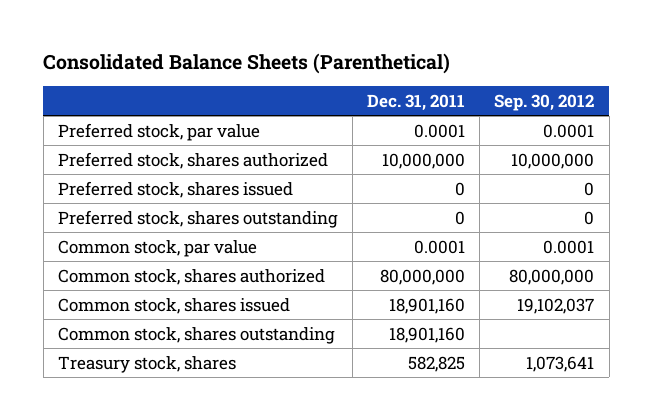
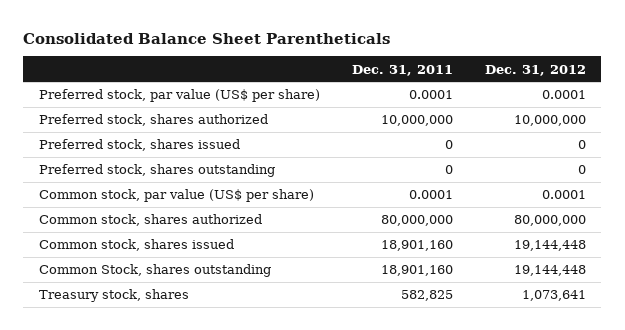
[43,53,451,75] Consolidated Balance Sheets (Parenthetical) -> [23,32,391,44] Consolidated Balance Sheet Parentheticals
[494,93,595,111] Sep. 30, 2012 -> none
none -> [484,64,586,76] Dec. 31, 2012
[57,122,260,141] Preferred stock, par value -> [39,89,321,103] Preferred stock, par value (US$ per share)
[57,239,257,257] Common stock, par value -> [39,189,315,203] Common stock, par value (US$ per share)
[57,326,335,344] Common stock, shares outstanding -> [39,264,272,278] Common Stock, shares outstanding

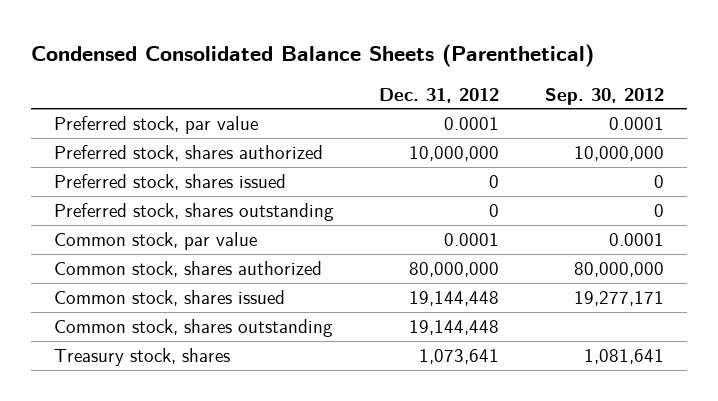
[23,32,391,44] Consolidated Balance Sheet Parentheticals -> [31,43,595,67] Condensed Consolidated Balance Sheets (Parenthetical)
[351,64,453,76] Dec. 31, 2011 -> none
none -> [544,87,664,105] Sep. 30, 2012
[39,89,321,103] Preferred stock, par value (US$ per share) -> [53,116,258,135] Preferred stock, par value
[39,189,315,203] Common stock, par value (US$ per share) -> [53,232,257,251] Common stock, par value
[39,264,272,278] Common Stock, shares outstanding -> [53,319,333,338] Common stock, shares outstanding

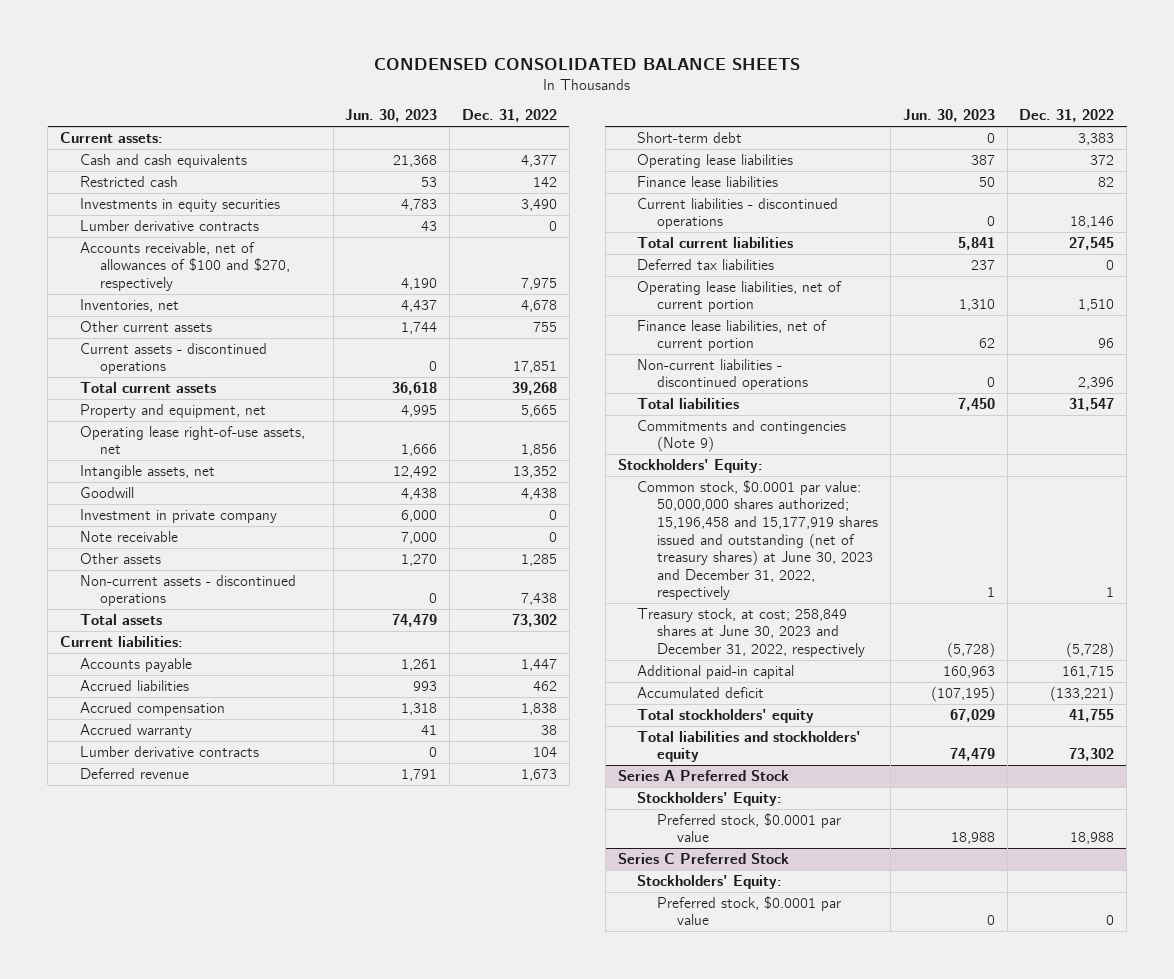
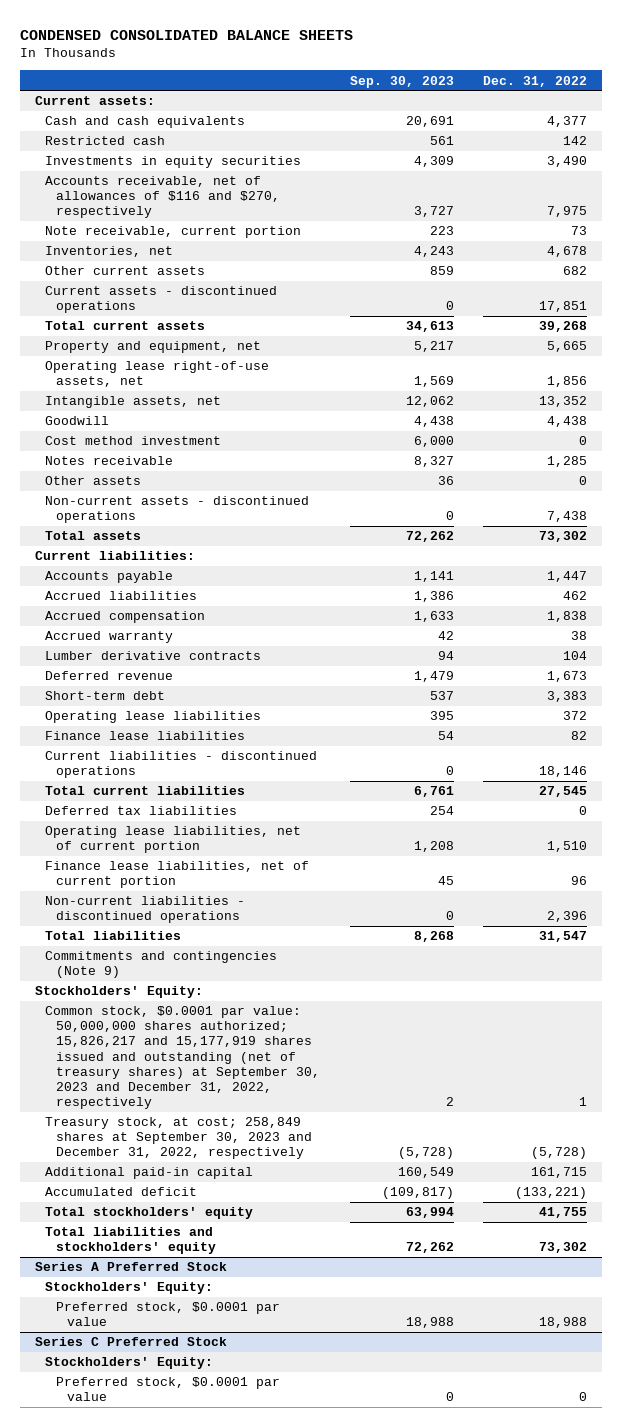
[345,109,438,123] Jun. 30, 2023 -> none
none -> [349,75,454,88] Sep. 30, 2023
[80,219,260,231] Lumber derivative contracts -> none
[80,241,290,291] Accounts receivable, net of allowances of $100 and $270, respectively -> [45,176,281,219] Accounts receivable, net of allowances of $116 and $270, respectively
none -> [45,226,302,239] Note receivable, current portion
[532,321,557,332] 755 -> [563,266,588,276] 682
[80,508,278,523] Investment in private company -> [45,436,222,446] Cost method investment
[80,530,179,542] Note receivable -> [45,456,174,466] Notes receivable
[548,531,557,542] 0 -> [547,456,588,468] 1,285
[520,553,557,566] 1,285 -> [579,476,588,486] 0
[637,479,879,601] Common stock, $0.0001 par value: 50,000,000 shares authorized; 15,196,458 and 15,177,919 shares issued and outstanding (net of treasury shares) at June 30, 2023 and December 31, 2022, respectively -> [45,1006,321,1109] Common stock, $0.0001 par value: 50,000,000 shares authorized; 15,826,217 and 15,177,919 shares issued and outstanding (net of treasury shares) at September 30, 2023 and December 31, 2022, respectively
[637,607,866,657] Treasury stock, at cost; 258,849 shares at June 30, 2023 and December 31, 2022, respectively -> [45,1117,313,1160] Treasury stock, at cost; 258,849 shares at September 30, 2023 and December 31, 2022, respectively

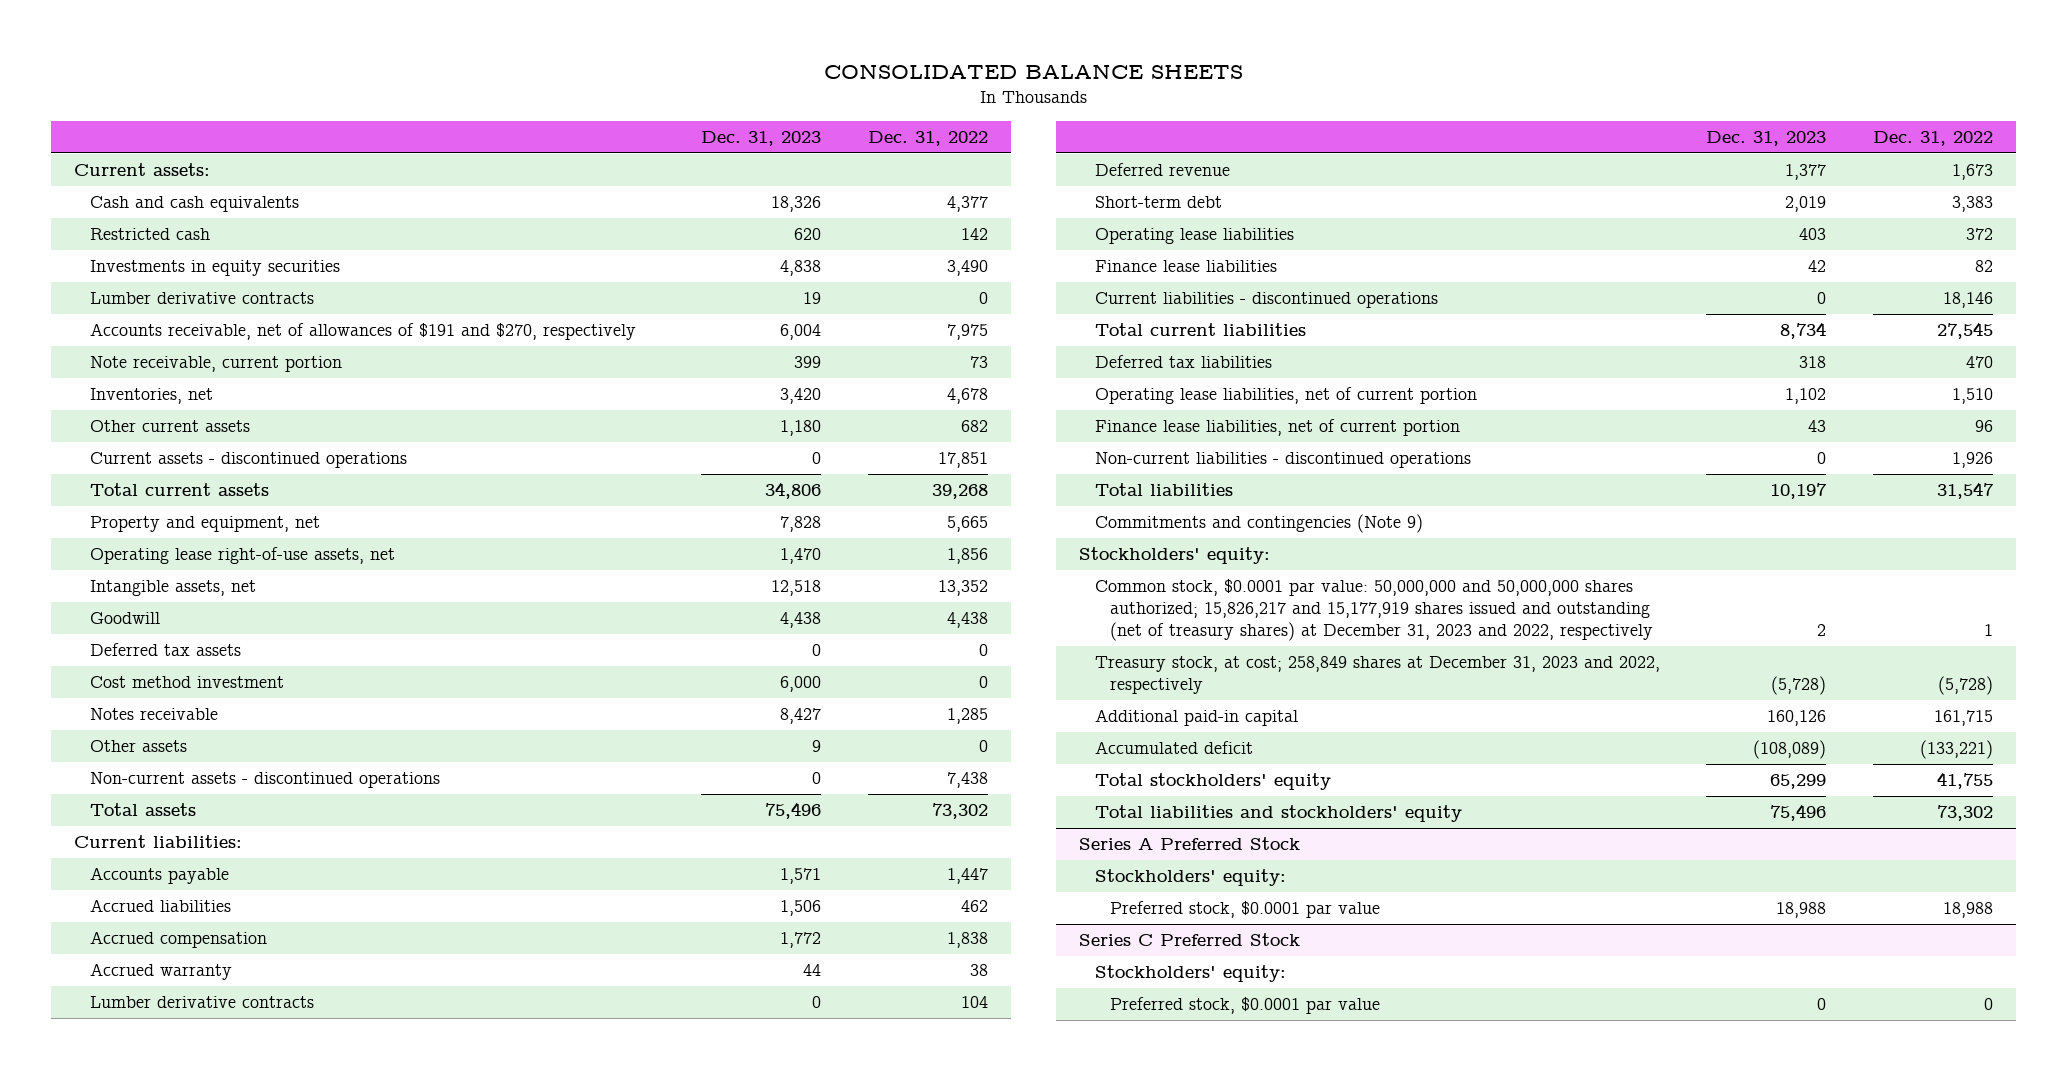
[20,30,354,41] CONDENSED CONSOLIDATED BALANCE SHEETS -> [823,63,1243,79] CONSOLIDATED BALANCE SHEETS
[349,75,454,88] Sep. 30, 2023 -> none
none -> [701,130,822,146] Dec. 31, 2023
none -> [89,292,314,305] Lumber derivative contracts
[45,176,281,219] Accounts receivable, net of allowances of $116 and $270, respectively -> [89,323,636,341] Accounts receivable, net of allowances of $191 and $270, respectively
none -> [89,643,241,657] Deferred tax assets
[579,806,588,816] 0 -> [1965,356,1993,369] 470
[547,911,588,923] 2,396 -> [1951,452,1993,469] 1,926
[34,986,203,999] Stockholders' Equity: -> [1079,547,1271,565] Stockholders' equity:
[45,1006,321,1109] Common stock, $0.0001 par value: 50,000,000 shares authorized; 15,826,217 and 15,177,919 shares issued and outstanding (net of treasury shares) at September 30, 2023 and December 31, 2022, respectively -> [1094,579,1654,641] Common stock, $0.0001 par value: 50,000,000 and 50,000,000 shares authorized; 15,826,217 and 15,177,919 shares issued and outstanding (net of treasury shares) at December 31, 2023 and 2022, respectively
[45,1117,313,1160] Treasury stock, at cost; 258,849 shares at September 30, 2023 and December 31, 2022, respectively -> [1094,656,1660,695] Treasury stock, at cost; 258,849 shares at December 31, 2023 and 2022, respectively
[45,1282,214,1295] Stockholders' Equity: -> [1094,869,1286,887] Stockholders' equity:
[45,1357,214,1370] Stockholders' Equity: -> [1094,965,1286,983] Stockholders' equity:

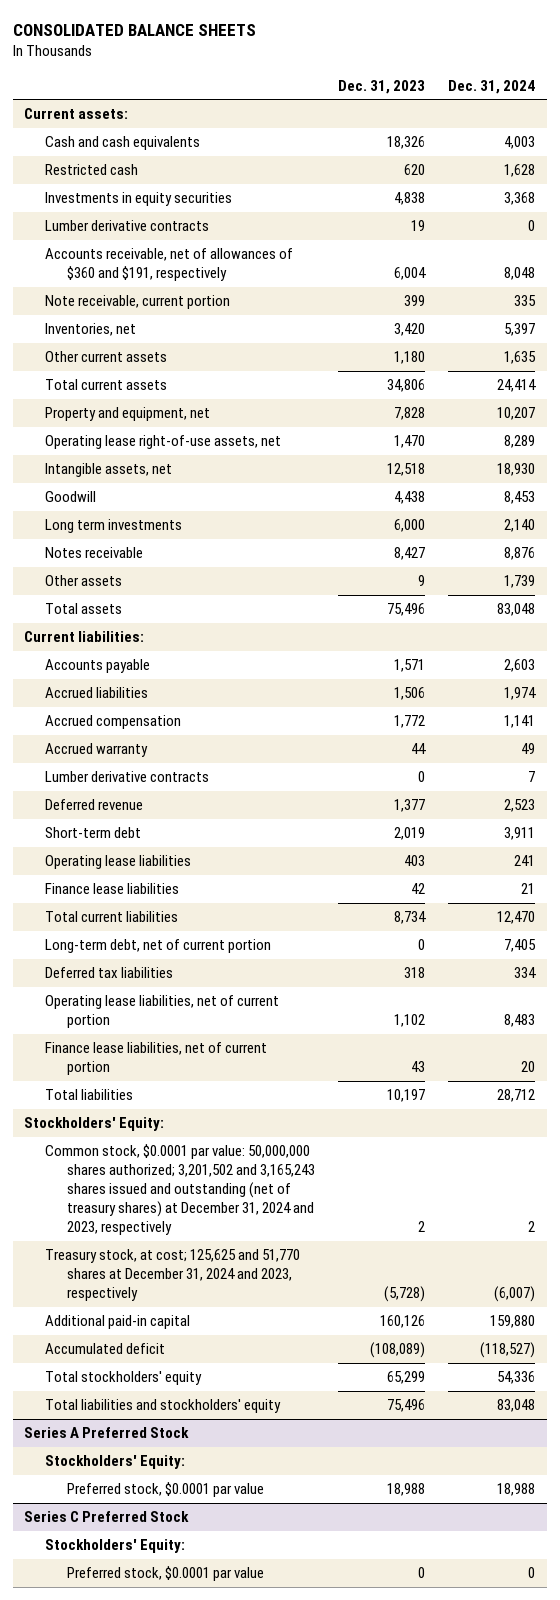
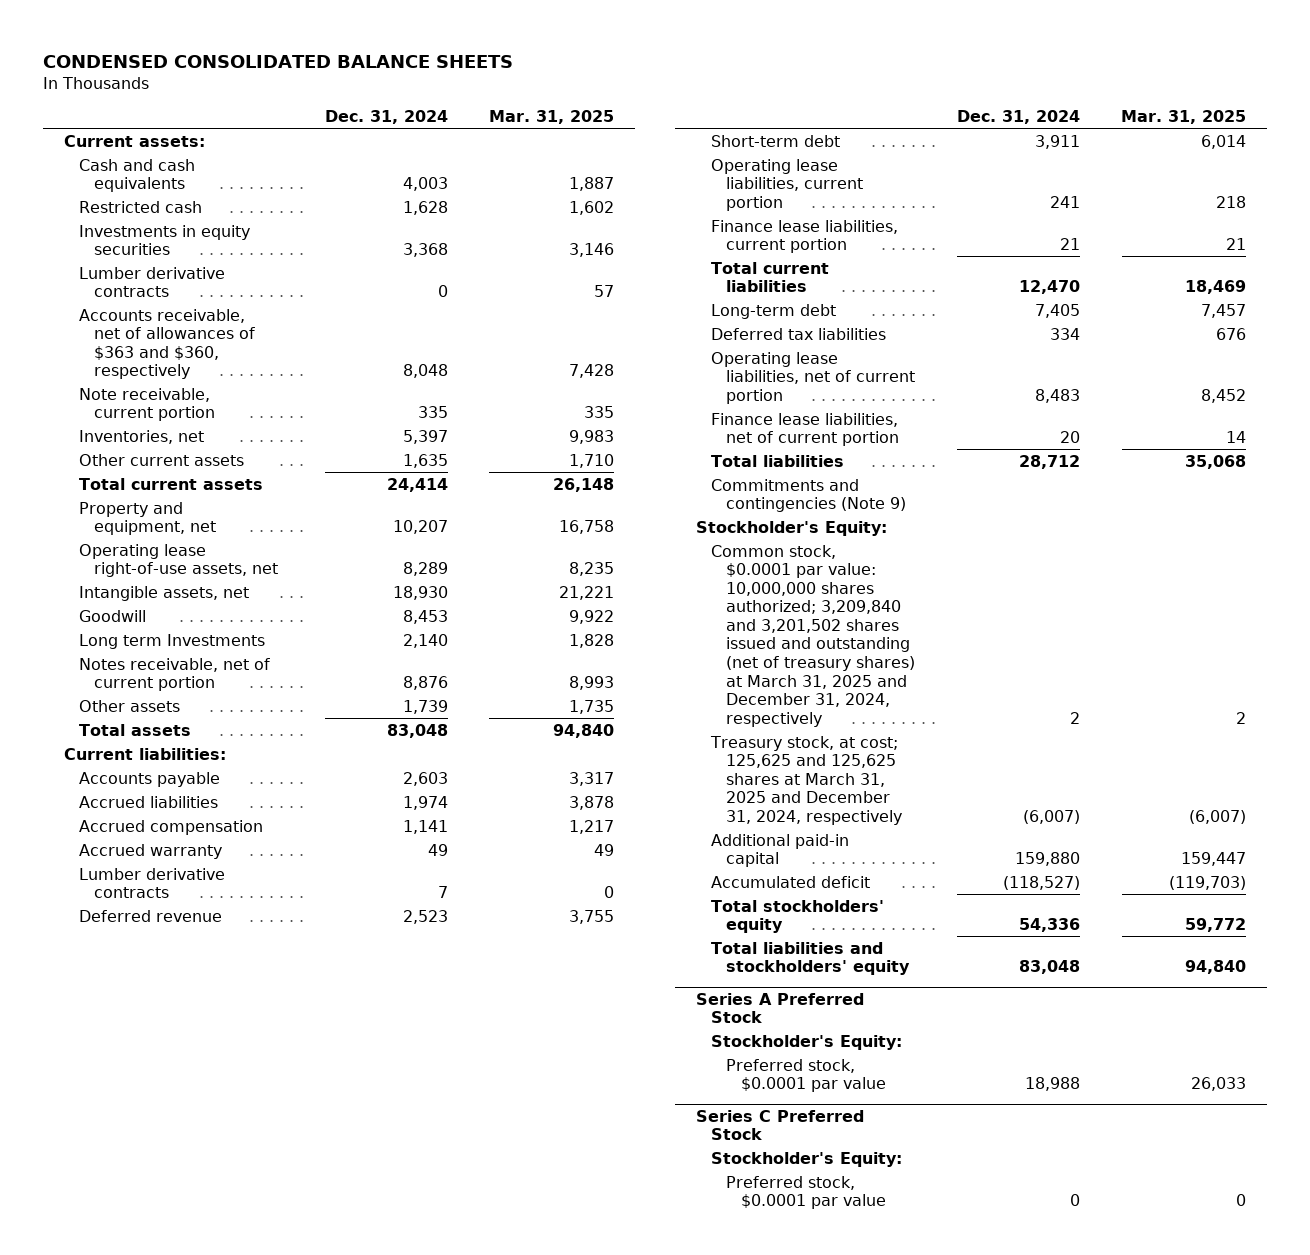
[12,23,256,36] CONSOLIDATED BALANCE SHEETS -> [43,54,514,68] CONDENSED CONSOLIDATED BALANCE SHEETS
[337,79,425,94] Dec. 31, 2023 -> none
none -> [489,110,615,125] Mar. 31, 2025
[45,248,294,282] Accounts receivable, net of allowances of $360 and $191, respectively -> [78,308,255,380] Accounts receivable, net of allowances of $363 and $360, respectively
[45,519,183,534] Long term investments -> [78,633,265,649] Long term Investments
[45,547,144,559] Notes receivable -> [78,657,270,692] Notes receivable, net of current portion
[45,855,192,870] Operating lease liabilities -> [710,158,863,211] Operating lease liabilities, current portion
[45,883,180,895] Finance lease liabilities -> [710,219,898,254] Finance lease liabilities, current portion
[45,939,272,954] Long-term debt, net of current portion -> [710,303,836,319] Long-term debt
none -> [710,478,906,513] Commitments and contingencies (Note 9)
[24,1117,165,1132] Stockholders' Equity: -> [695,520,887,536] Stockholder's Equity:
[45,1144,315,1236] Common stock, $0.0001 par value: 50,000,000 shares authorized; 3,201,502 and 3,165,243 shares issued and outstanding (net of treasury shares) at December 31, 2024 and 2023, respectively -> [710,544,915,727] Common stock, $0.0001 par value: 10,000,000 shares authorized; 3,209,840 and 3,201,502 shares issued and outstanding (net of treasury shares) at March 31, 2025 and December 31, 2024, respectively
[45,1249,301,1302] Treasury stock, at cost; 125,625 and 51,770 shares at December 31, 2024 and 2023, respectively -> [709,735,902,825] Treasury stock, at cost; 125,625 and 125,625 shares at March 31, 2025 and December 31, 2024, respectively
[45,1455,186,1470] Stockholders' Equity: -> [710,1034,902,1050] Stockholder's Equity:
[45,1539,186,1554] Stockholders' Equity: -> [710,1151,902,1167] Stockholder's Equity:

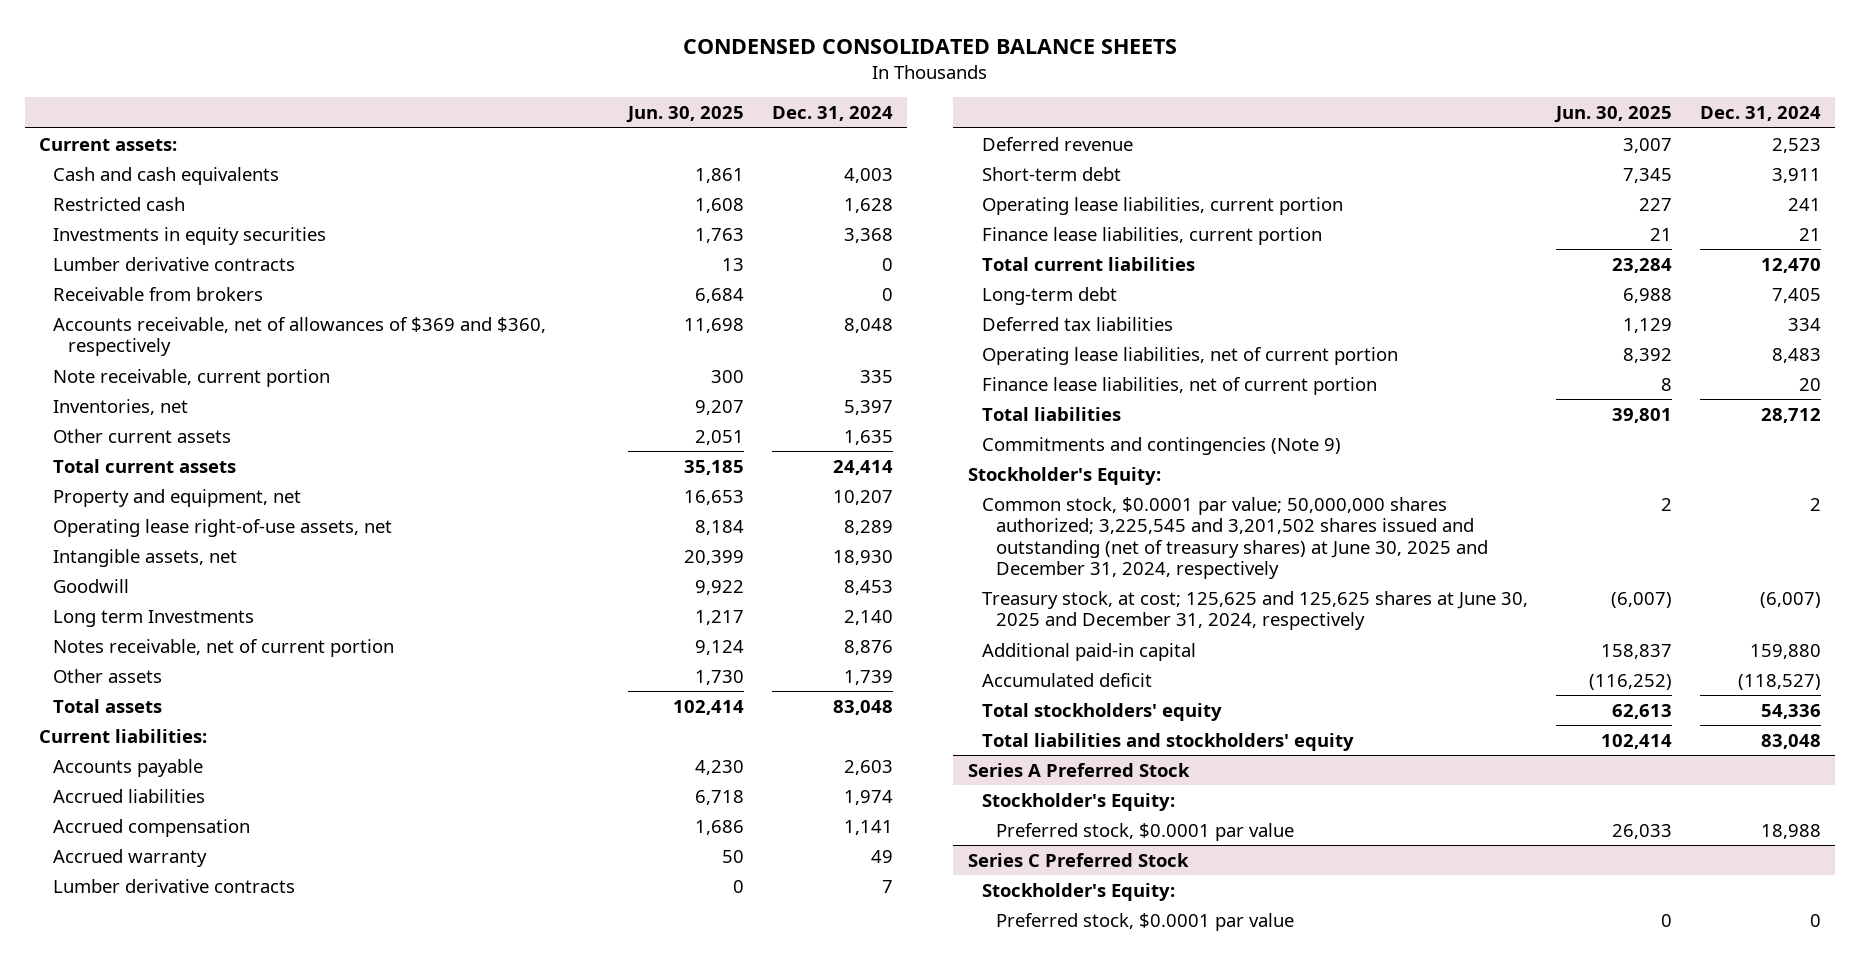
[489,110,615,125] Mar. 31, 2025 -> none
none -> [625,106,744,124] Jun. 30, 2025
none -> [53,286,264,301] Receivable from brokers
[78,308,255,380] Accounts receivable, net of allowances of $363 and $360, respectively -> [53,316,547,357] Accounts receivable, net of allowances of $369 and $360, respectively
[710,544,915,727] Common stock, $0.0001 par value: 10,000,000 shares authorized; 3,209,840 and 3,201,502 shares issued and outstanding (net of treasury shares) at March 31, 2025 and December 31, 2024, respectively -> [981,496,1489,579] Common stock, $0.0001 par value; 50,000,000 shares authorized; 3,225,545 and 3,201,502 shares issued and outstanding (net of treasury shares) at June 30, 2025 and December 31, 2024, respectively
[709,735,902,825] Treasury stock, at cost; 125,625 and 125,625 shares at March 31, 2025 and December 31, 2024, respectively -> [981,590,1528,631] Treasury stock, at cost; 125,625 and 125,625 shares at June 30, 2025 and December 31, 2024, respectively

